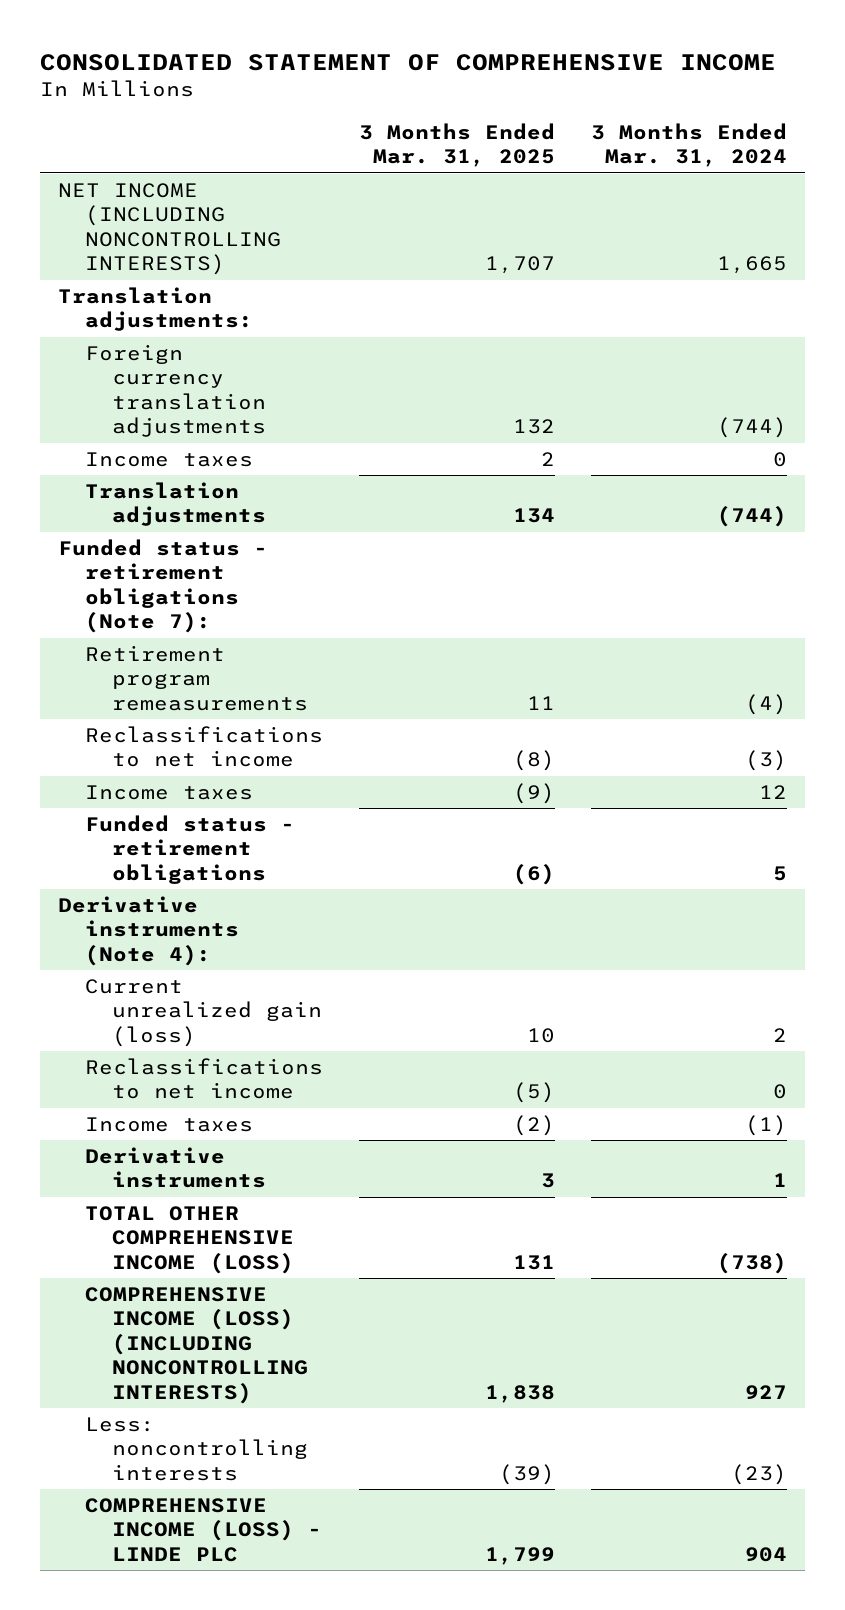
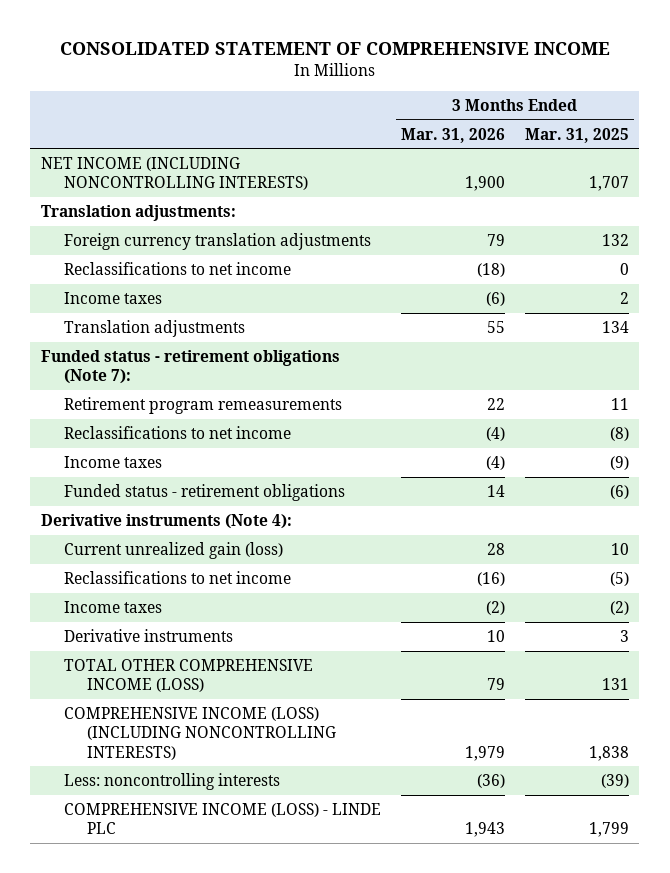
[590,122,787,168] 3 Months Ended Mar. 31, 2024 -> none
none -> [401,127,506,143] Mar. 31, 2026
none -> [63,261,291,275] Reclassifications to net income

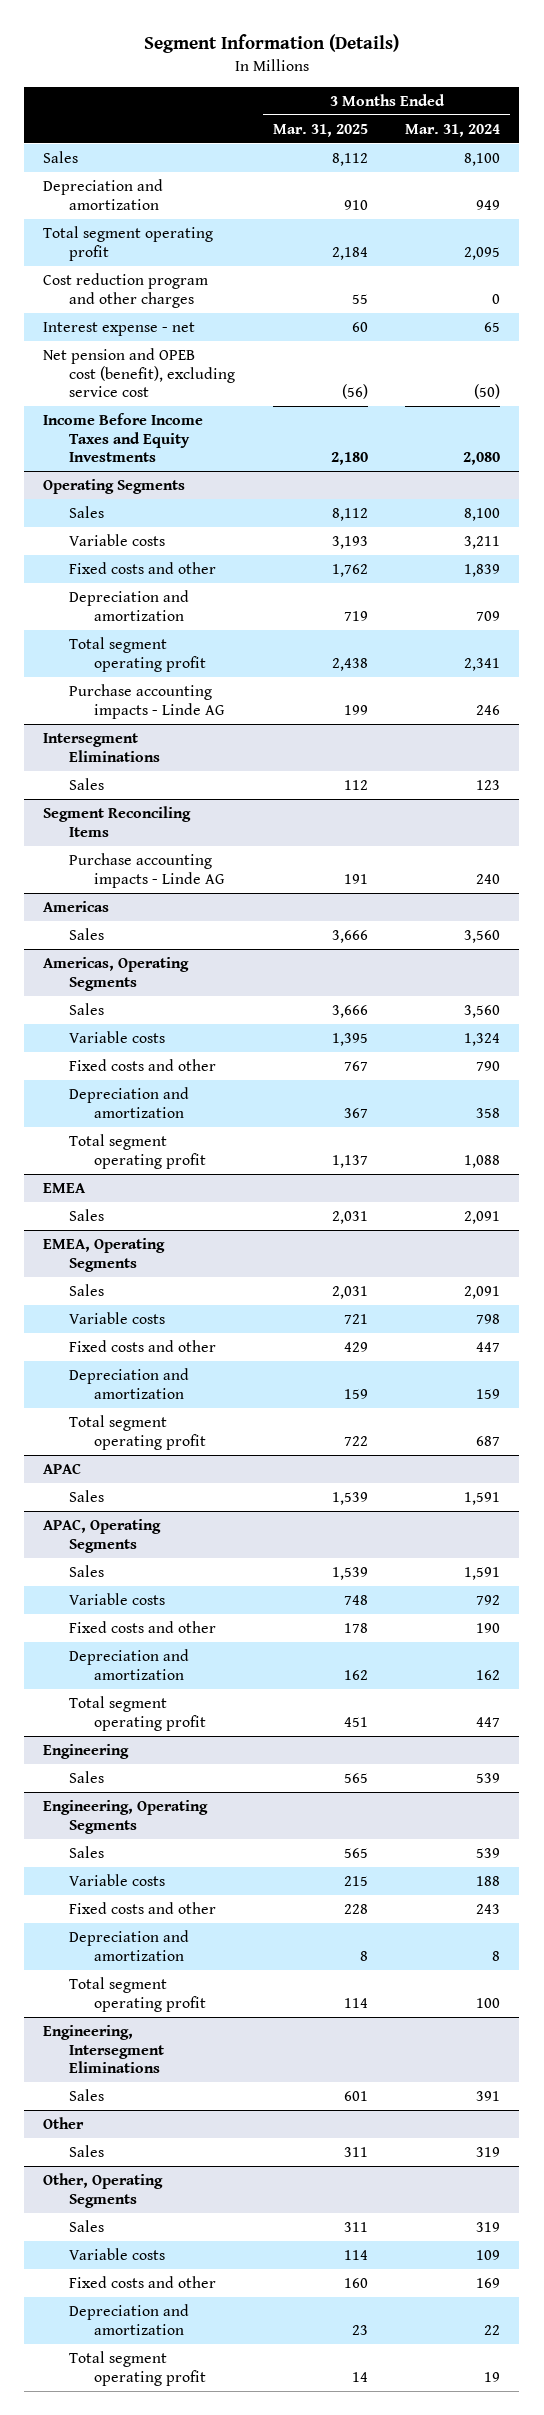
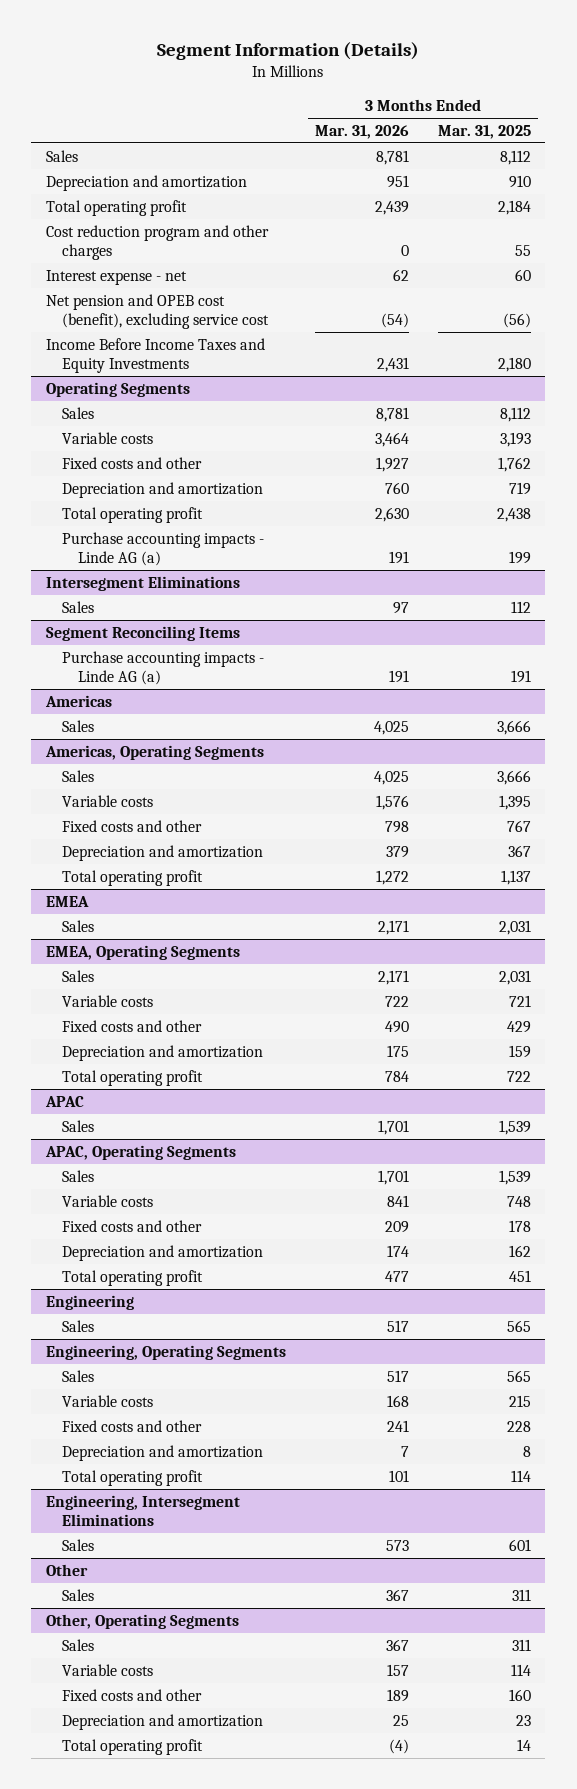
[405,123,501,137] Mar. 31, 2024 -> none
none -> [314,124,409,139] Mar. 31, 2026
[43,226,214,261] Total segment operating profit -> [45,199,187,216] Total operating profit
[68,637,207,672] Total segment operating profit -> [62,506,204,523] Total operating profit
[68,684,226,719] Purchase accounting impacts - Linde AG -> [62,531,265,566] Purchase accounting impacts - Linde AG (a)
[68,853,226,888] Purchase accounting impacts - Linde AG -> [62,650,265,685] Purchase accounting impacts - Linde AG (a)
[68,1134,207,1169] Total segment operating profit -> [62,869,204,886] Total operating profit
[68,1415,207,1450] Total segment operating profit -> [62,1069,204,1086] Total operating profit
[68,1696,207,1731] Total segment operating profit -> [62,1269,204,1286] Total operating profit
[68,1977,207,2012] Total segment operating profit -> [62,1469,204,1486] Total operating profit
[68,2351,207,2386] Total segment operating profit -> [62,1738,204,1755] Total operating profit

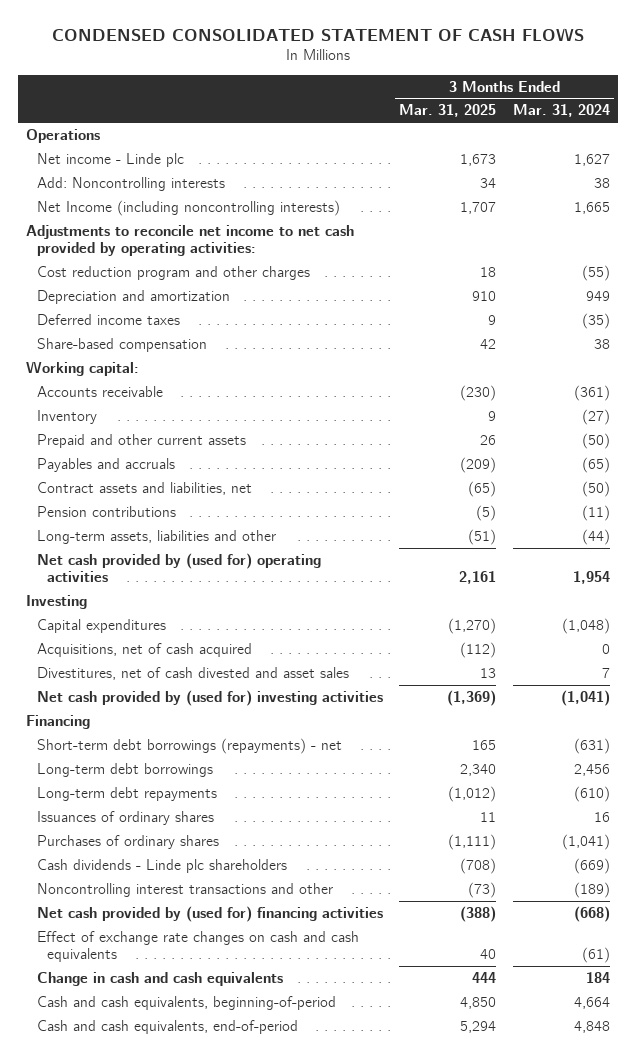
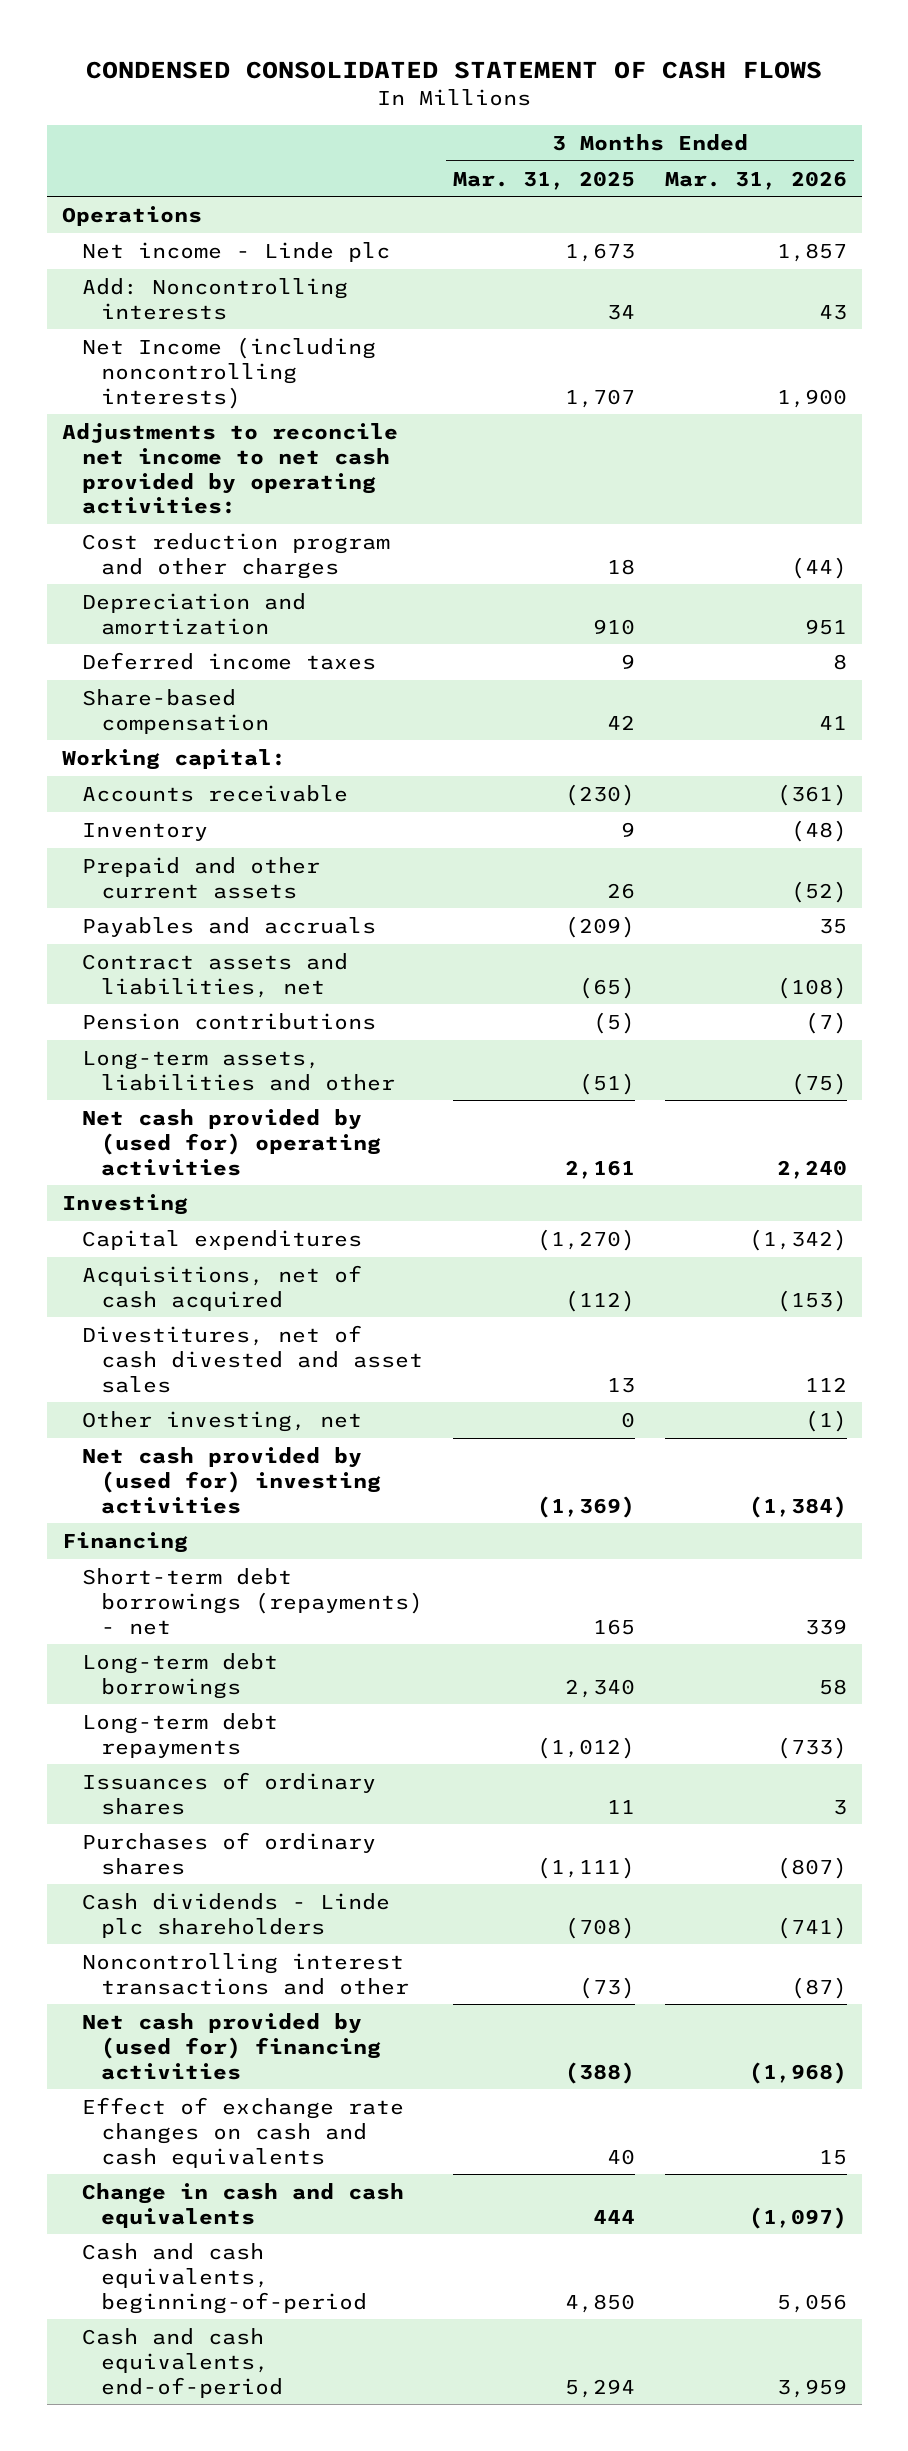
[513,104,611,118] Mar. 31, 2024 -> none
none -> [664,170,847,190] Mar. 31, 2026
none -> [81,1410,362,1432] Other investing, net

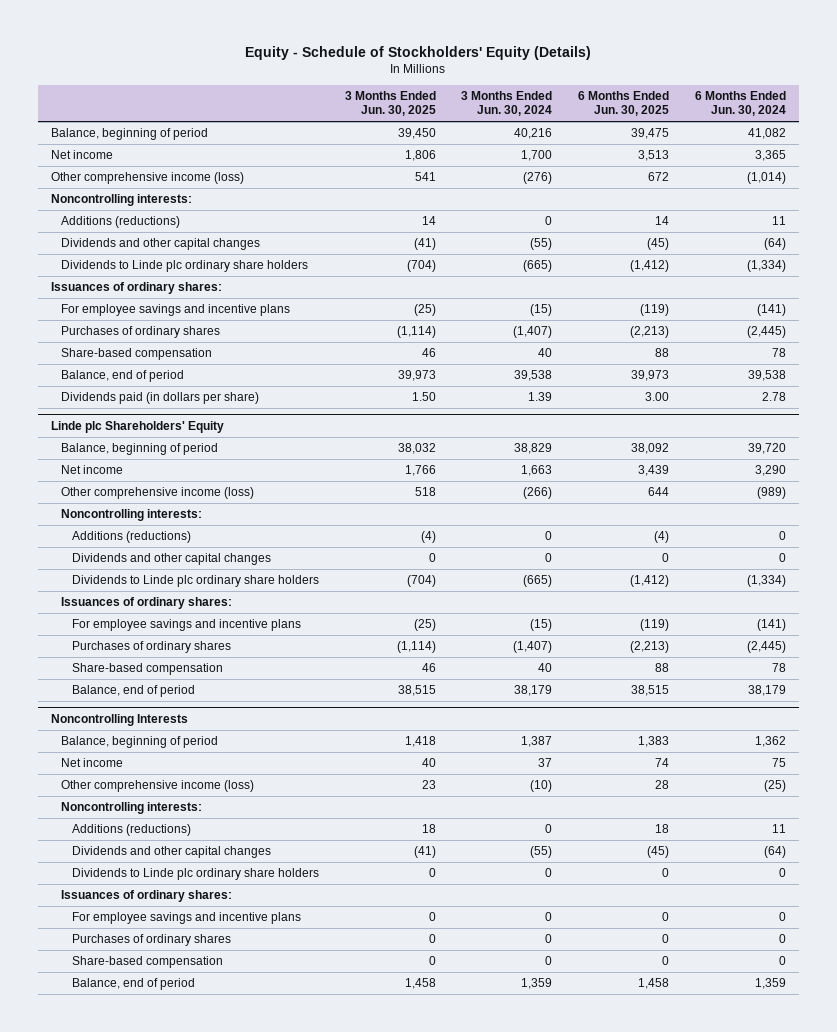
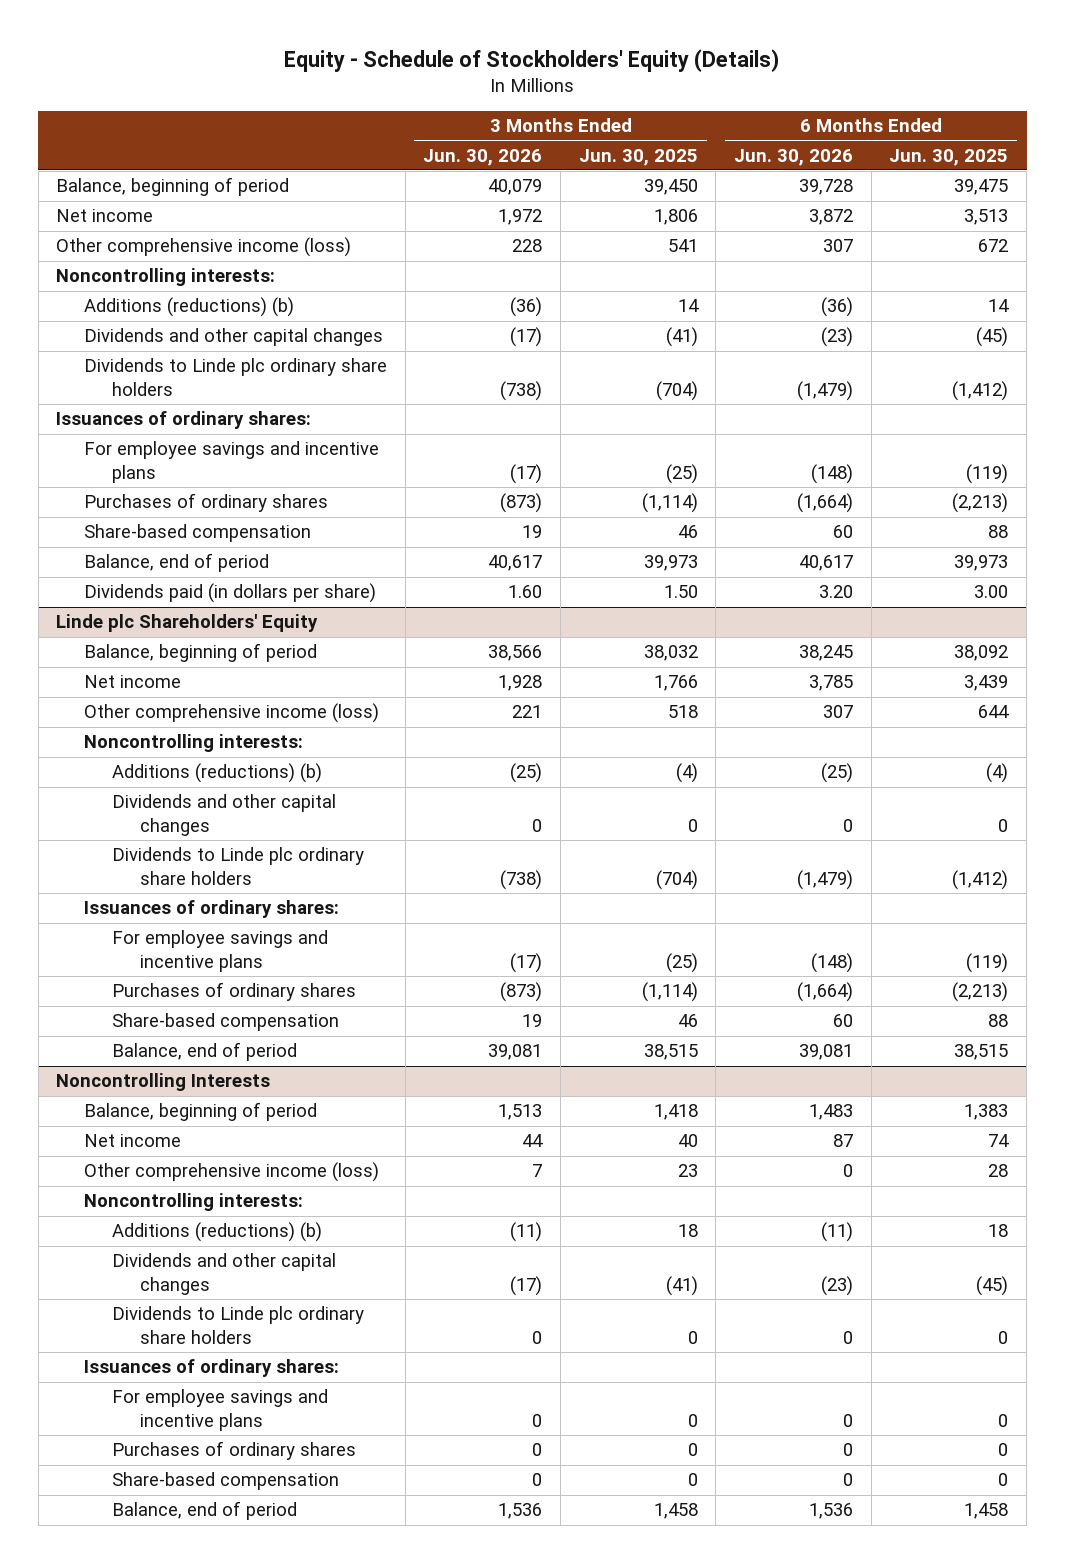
[461,91,553,117] 3 Months Ended Jun. 30, 2024 -> none
[694,91,786,117] 6 Months Ended Jun. 30, 2024 -> none
none -> [423,148,543,166] Jun. 30, 2026
none -> [734,148,854,166] Jun. 30, 2026
[61,216,181,229] Additions (reductions) -> [84,297,295,318] Additions (reductions) (b)
[71,531,191,544] Additions (reductions) -> [112,763,323,784] Additions (reductions) (b)
[71,824,191,837] Additions (reductions) -> [112,1222,323,1243] Additions (reductions) (b)

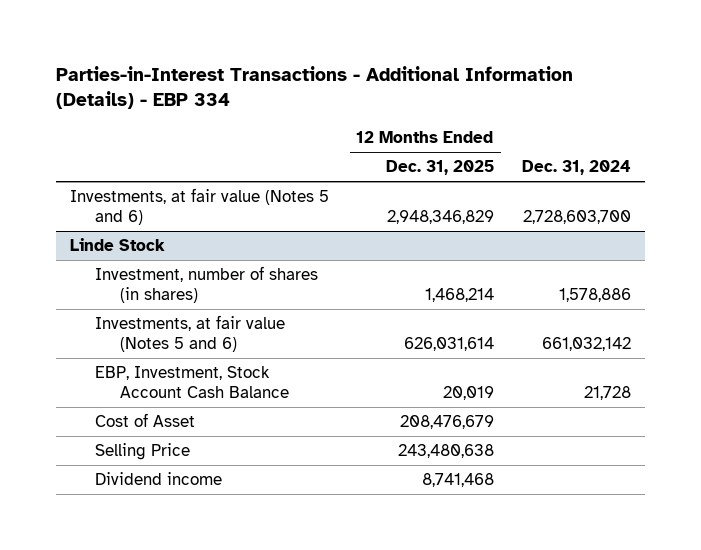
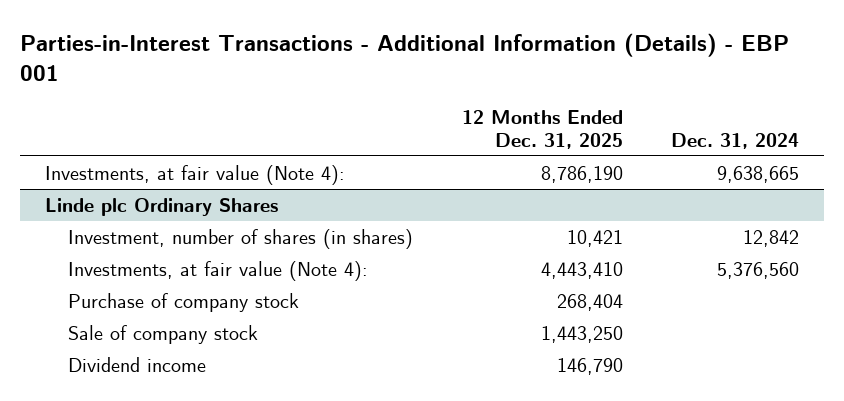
[55,66,573,110] Parties-in-Interest Transactions - Additional Information (Details) - EBP 334 -> [20,32,790,82] Parties-in-Interest Transactions - Additional Information (Details) - EBP 001
[69,238,165,252] Linde Stock -> none
[94,366,290,399] EBP, Investment, Stock Account Cash Balance -> none
[94,413,195,428] Cost of Asset -> none
[94,443,190,461] Selling Price -> none
[69,188,329,226] Investments, at fair value (Notes 5 and 6) -> [44,165,345,186] Investments, at fair value (Note 4):
[386,210,494,225] 2,948,346,829 -> [540,166,623,184] 8,786,190
[522,210,631,225] 2,728,603,700 -> [717,166,800,184] 9,638,665
none -> [44,198,278,217] Linde plc Ordinary Shares
[424,288,494,303] 1,468,214 -> [566,230,623,248] 10,421
[558,288,631,303] 1,578,886 -> [743,230,800,248] 12,842
[94,315,285,353] Investments, at fair value (Notes 5 and 6) -> [67,261,368,282] Investments, at fair value (Note 4):
[403,337,494,352] 626,031,614 -> [540,262,623,280] 4,443,410
[541,337,631,352] 661,032,142 -> [717,262,800,280] 5,376,560
none -> [67,293,299,313] Purchase of company stock
none -> [67,325,258,345] Sale of company stock
[421,473,494,488] 8,741,468 -> [556,358,623,376] 146,790

